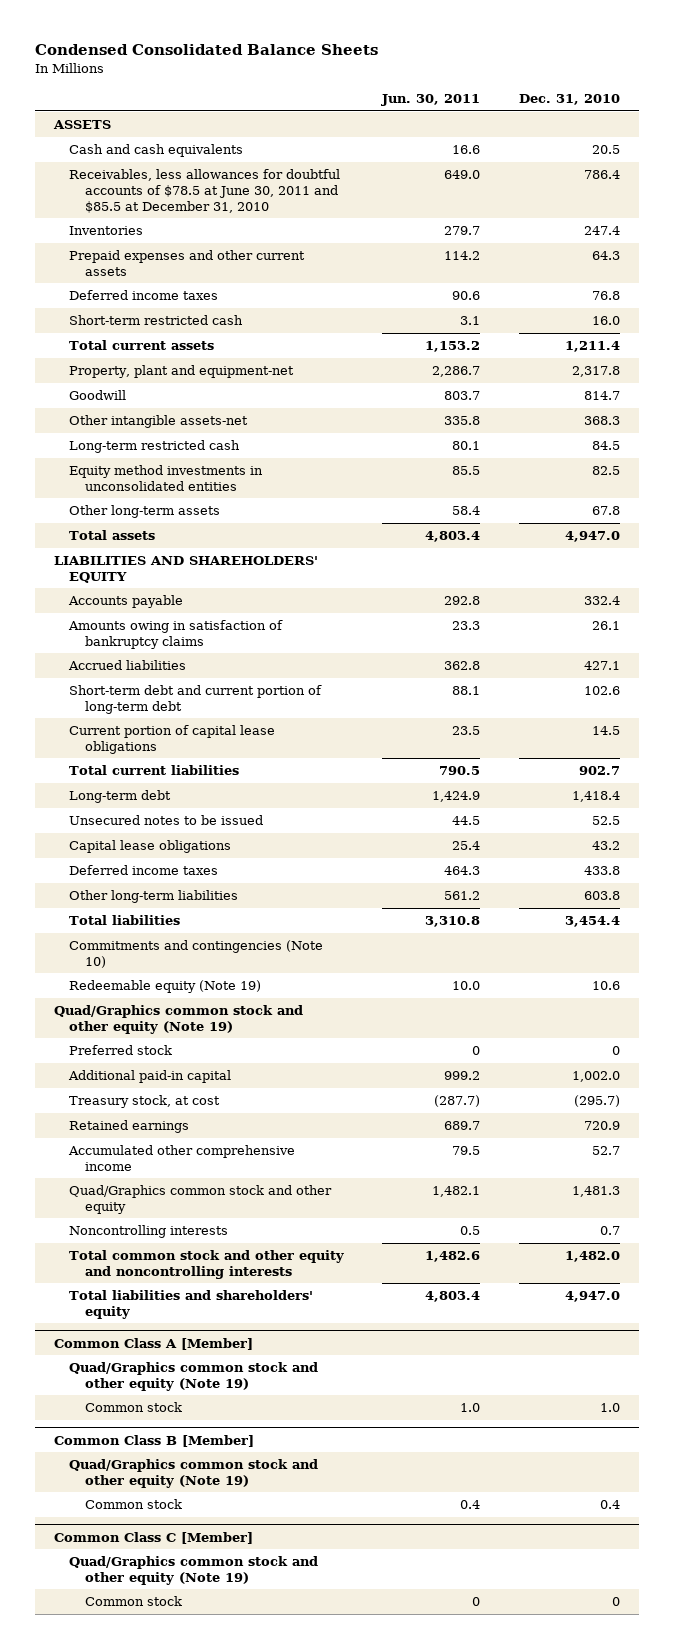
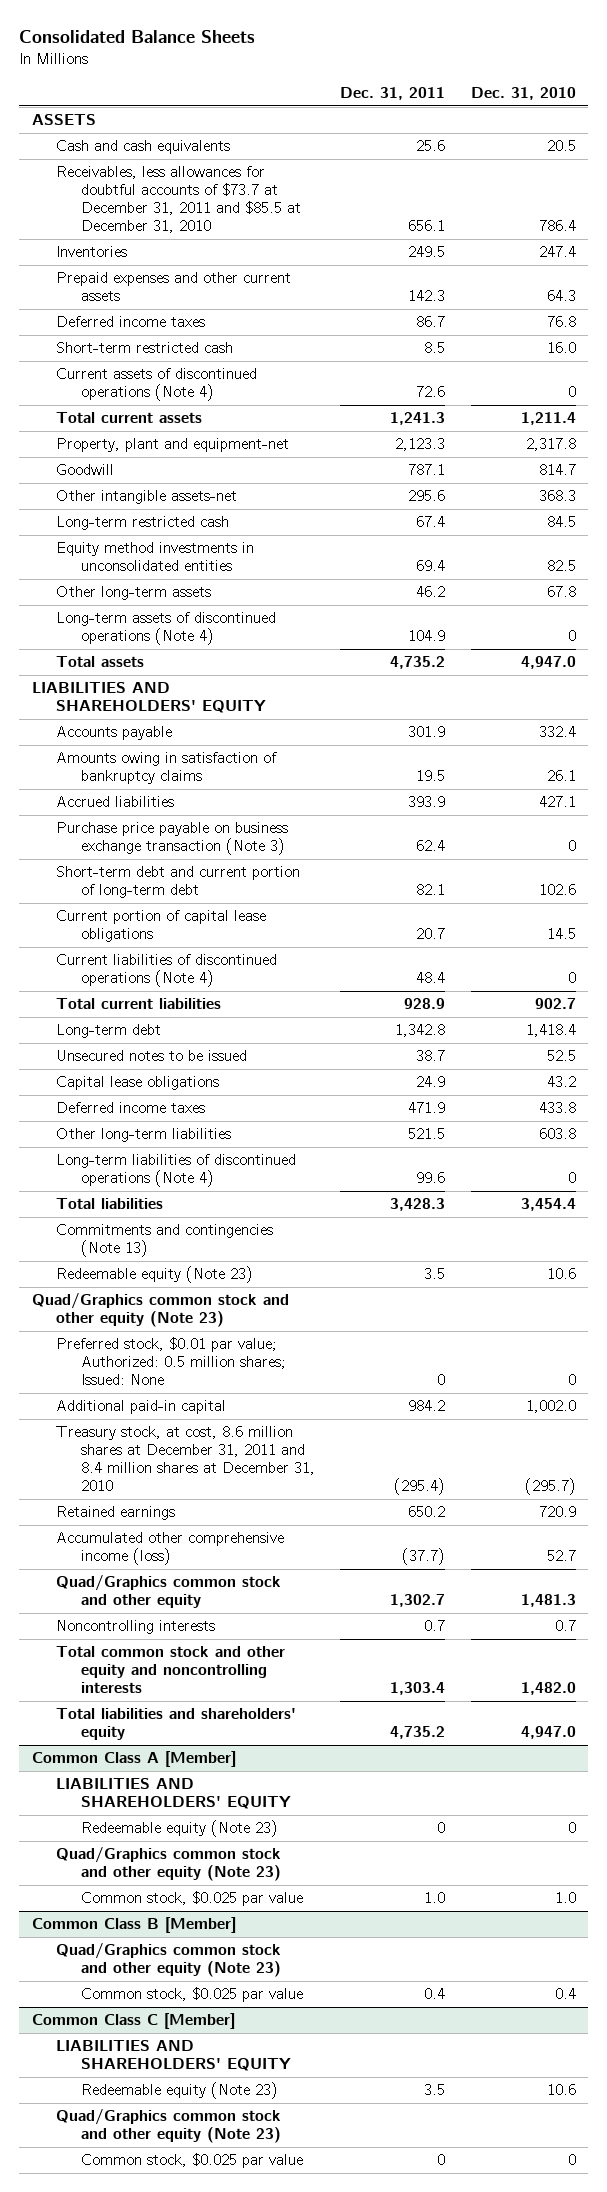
[34,44,378,56] Condensed Consolidated Balance Sheets -> [19,30,256,44] Consolidated Balance Sheets
[381,94,481,107] Jun. 30, 2011 -> none
none -> [340,86,446,100] Dec. 31, 2011
[69,169,341,213] Receivables, less allowances for doubtful accounts of $78.5 at June 30, 2011 and $85.5 at December 31, 2010 -> [56,166,302,234] Receivables, less allowances for doubtful accounts of $73.7 at December 31, 2011 and $85.5 at December 31, 2010
none -> [56,368,258,402] Current assets of discontinued operations (Note 4)
none -> [56,612,277,646] Long-term assets of discontinued operations (Note 4)
none -> [56,822,289,856] Purchase price payable on business exchange transaction (Note 3)
none -> [56,954,278,988] Current liabilities of discontinued operations (Note 4)
none -> [56,1154,297,1188] Long-term liabilities of discontinued operations (Note 4)
[69,940,324,968] Commitments and contingencies (Note 10) -> [56,1224,274,1258] Commitments and contingencies (Note 13)
[69,980,262,994] Redeemable equity (Note 19) -> [56,1266,254,1284] Redeemable equity (Note 23)
[54,1005,304,1034] Quad/Graphics common stock and other equity (Note 19) -> [31,1293,289,1328] Quad/Graphics common stock and other equity (Note 23)
[69,1045,173,1056] Preferred stock -> [56,1337,287,1386] Preferred stock, $0.01 par value; Authorized: 0.5 million shares; Issued: None
[69,1095,221,1109] Treasury stock, at cost -> [56,1426,316,1492] Treasury stock, at cost, 8.6 million shares at December 31, 2011 and 8.4 million shares at December 31, 2010
[68,1145,296,1171] Accumulated other comprehensive income -> [56,1532,285,1566] Accumulated other comprehensive income (loss)
none -> [56,1778,292,1810] LIABILITIES AND SHAREHOLDERS' EQUITY
none -> [81,1820,279,1838] Redeemable equity (Note 23)
[69,1362,319,1391] Quad/Graphics common stock and other equity (Note 19) -> [56,1847,282,1882] Quad/Graphics common stock and other equity (Note 23)
[84,1402,182,1413] Common stock -> [81,1891,304,1907] Common stock, $0.025 par value
[69,1459,319,1488] Quad/Graphics common stock and other equity (Note 19) -> [56,1943,282,1978] Quad/Graphics common stock and other equity (Note 23)
[84,1499,182,1510] Common stock -> [81,1987,304,2003] Common stock, $0.025 par value
none -> [56,2040,292,2072] LIABILITIES AND SHAREHOLDERS' EQUITY
none -> [81,2082,279,2100] Redeemable equity (Note 23)
[69,1556,319,1585] Quad/Graphics common stock and other equity (Note 19) -> [56,2109,282,2144] Quad/Graphics common stock and other equity (Note 23)
[84,1596,182,1607] Common stock -> [81,2153,304,2169] Common stock, $0.025 par value

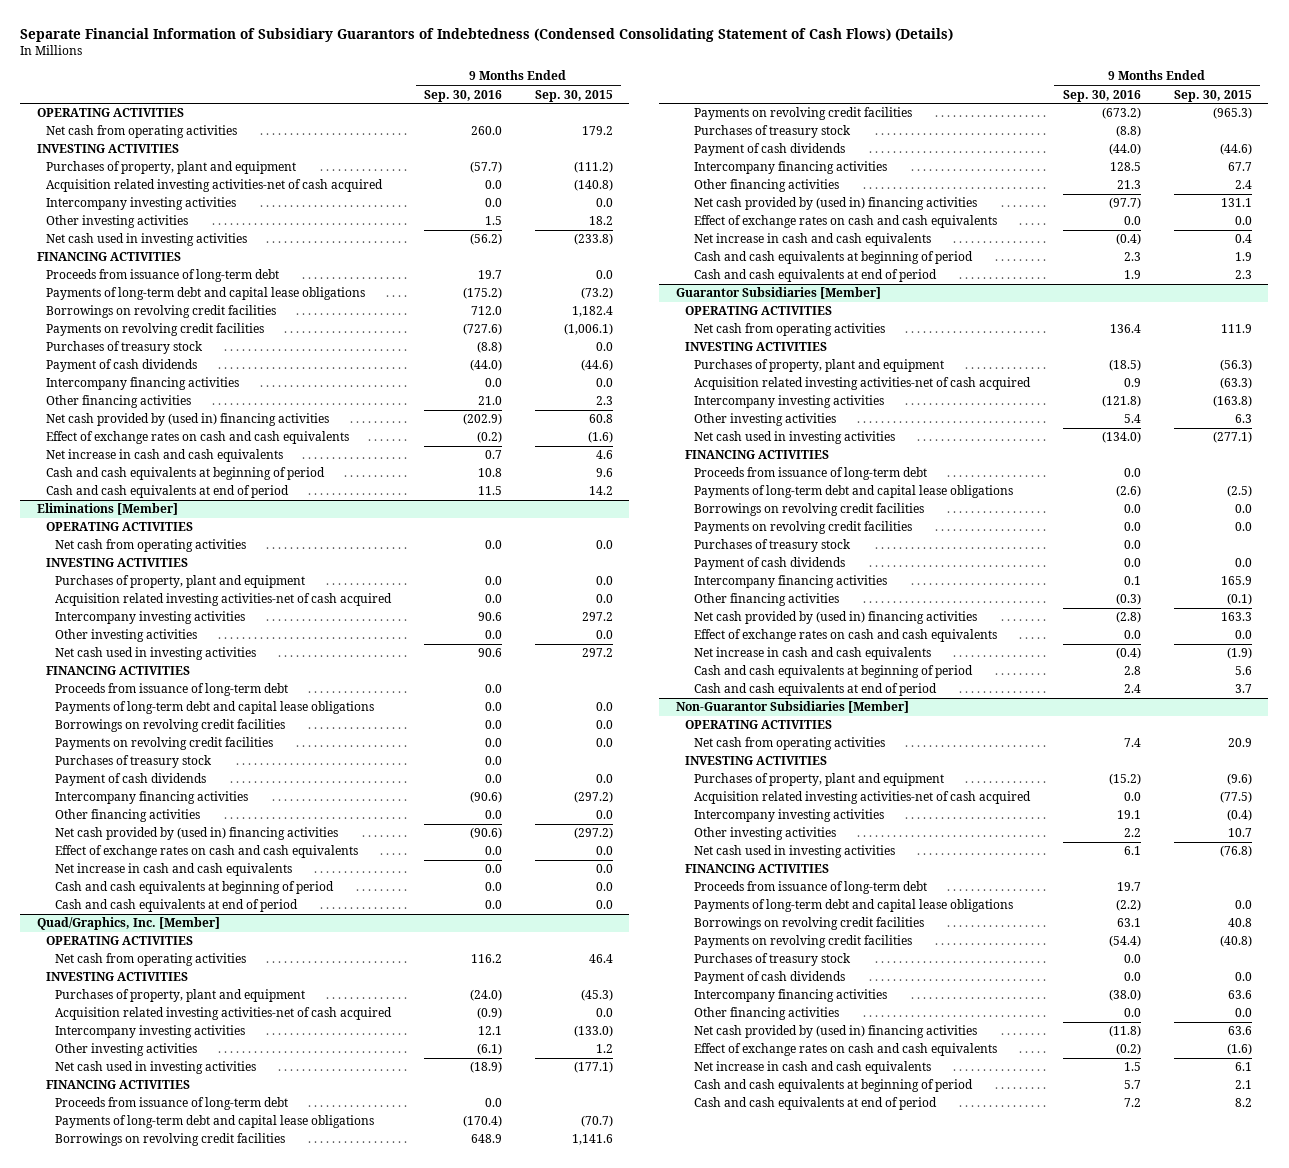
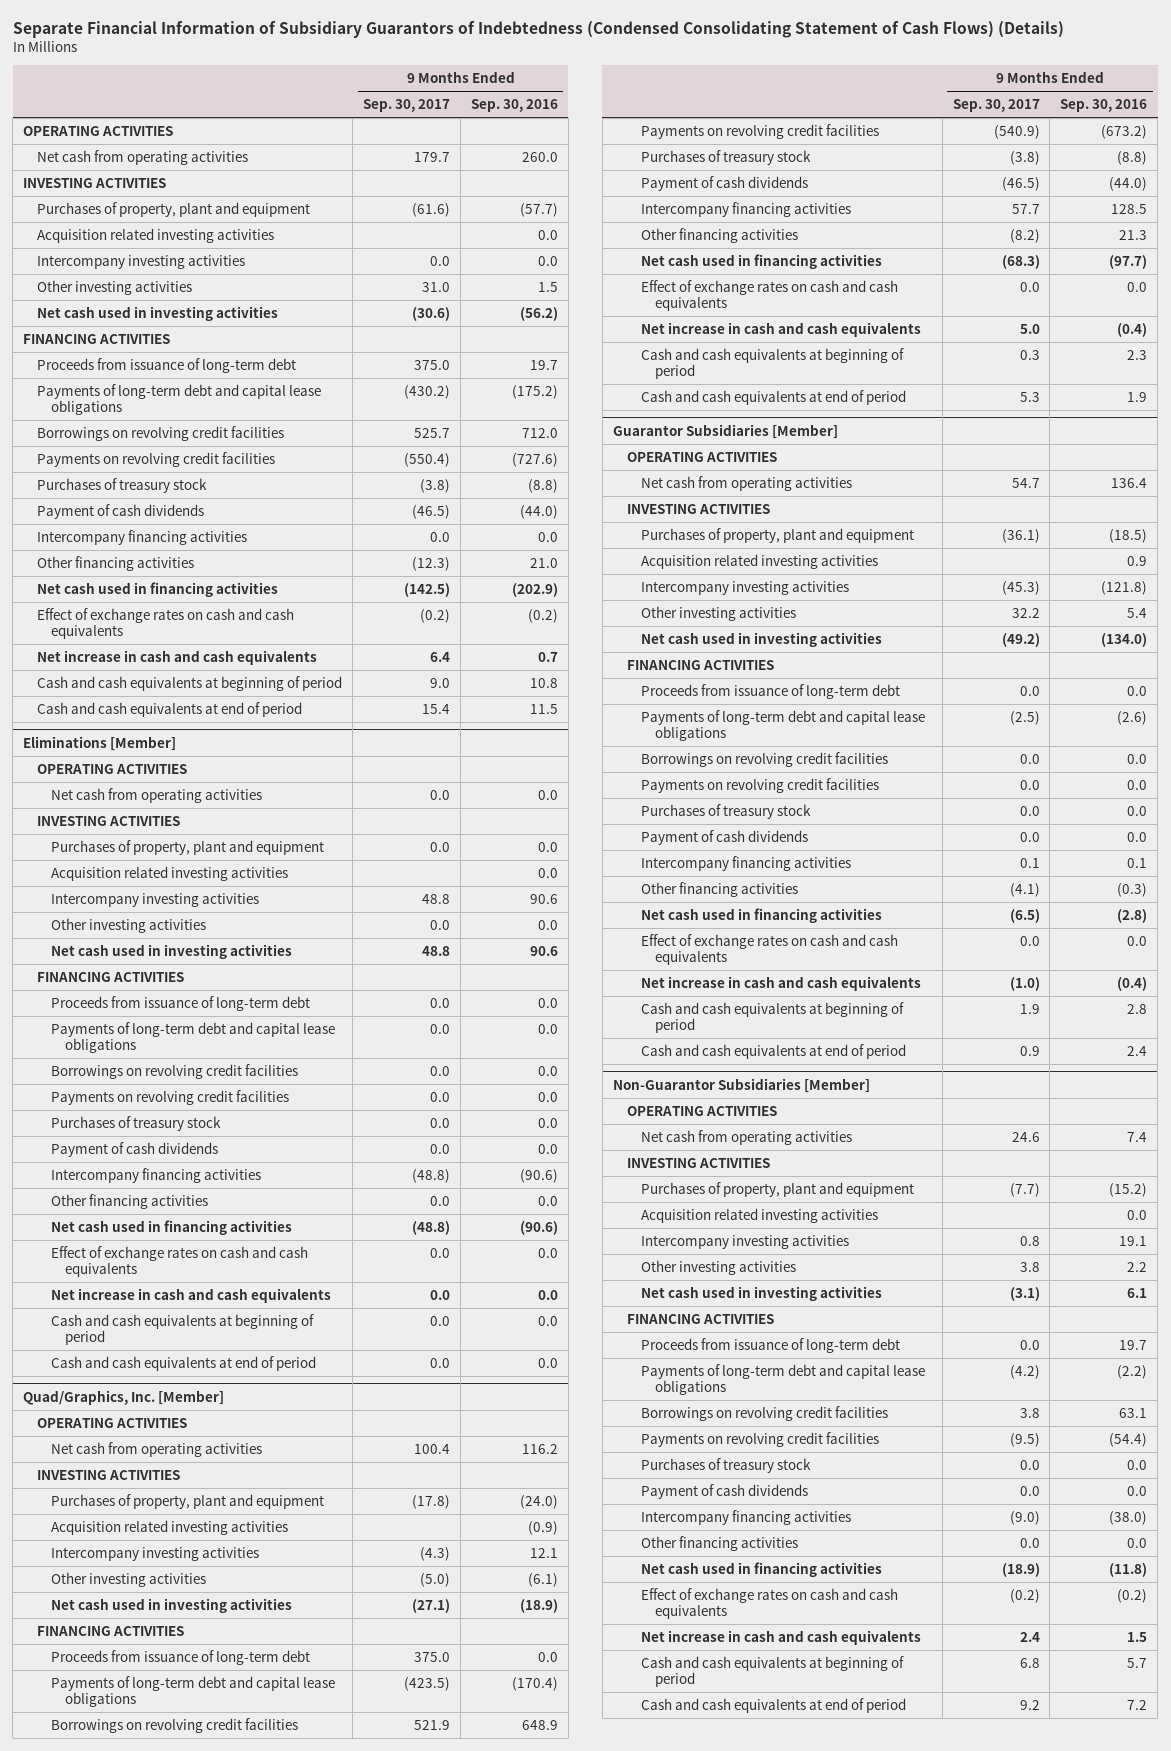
[534,89,613,102] Sep. 30, 2015 -> none
none -> [363,99,451,113] Sep. 30, 2017
[45,179,383,193] Acquisition related investing activities-net of cash acquired -> [37,227,275,243] Acquisition related investing activities
[45,413,329,427] Net cash provided by (used in) financing activities -> [37,581,279,597] Net cash used in financing activities
[55,593,393,607] Acquisition related investing activities-net of cash acquired -> [51,865,289,881] Acquisition related investing activities
[55,827,339,841] Net cash provided by (used in) financing activities -> [51,1219,293,1235] Net cash used in financing activities
[55,1007,393,1021] Acquisition related investing activities-net of cash acquired -> [51,1519,289,1535] Acquisition related investing activities
[693,197,977,211] Net cash provided by (used in) financing activities -> [640,253,882,269] Net cash used in financing activities
[693,377,1031,391] Acquisition related investing activities-net of cash acquired -> [640,553,878,569] Acquisition related investing activities
[693,611,977,625] Net cash provided by (used in) financing activities -> [640,907,882,923] Net cash used in financing activities
[693,791,1031,805] Acquisition related investing activities-net of cash acquired -> [640,1207,878,1223] Acquisition related investing activities
[693,1025,977,1039] Net cash provided by (used in) financing activities -> [640,1561,882,1577] Net cash used in financing activities

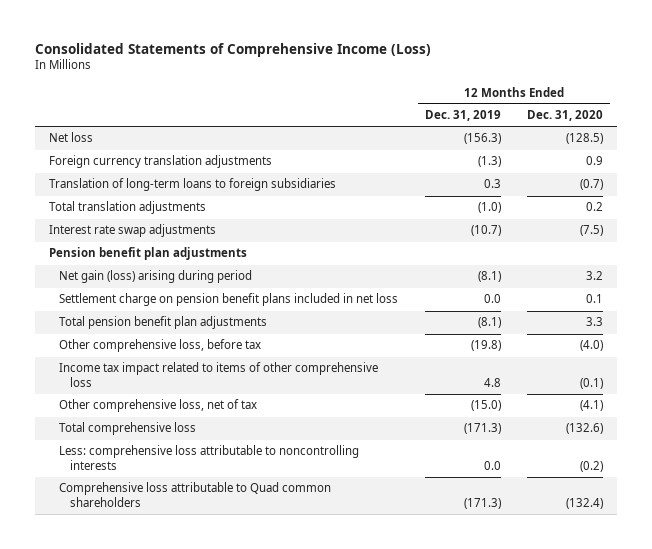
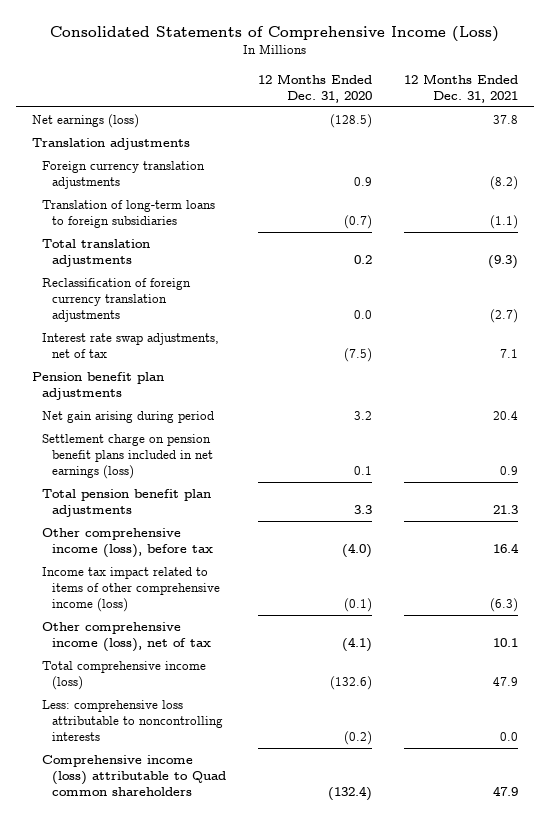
[424,110,501,122] Dec. 31, 2019 -> none
none -> [404,73,519,103] 12 Months Ended Dec. 31, 2021
[48,132,93,143] Net loss -> [32,114,140,129] Net earnings (loss)
none -> [32,138,191,151] Translation adjustments
none -> [41,278,191,323] Reclassification of foreign currency translation adjustments
[48,224,216,238] Interest rate swap adjustments -> [41,333,219,359] Interest rate swap adjustments, net of tax
[59,270,253,284] Net gain (loss) arising during period -> [41,411,214,424] Net gain arising during period
[59,293,399,307] Settlement charge on pension benefit plans included in net loss -> [41,434,213,480] Settlement charge on pension benefit plans included in net earnings (loss)
[59,339,262,353] Other comprehensive loss, before tax -> [41,528,213,559] Other comprehensive income (loss), before tax
[59,362,379,387] Income tax impact related to items of other comprehensive loss -> [41,567,220,613] Income tax impact related to items of other comprehensive income (loss)
[59,399,258,413] Other comprehensive loss, net of tax -> [41,622,211,653] Other comprehensive income (loss), net of tax
[59,422,197,436] Total comprehensive loss -> [41,661,206,691] Total comprehensive income (loss)
[59,482,332,507] Comprehensive loss attributable to Quad common shareholders -> [41,755,226,797] Comprehensive income (loss) attributable to Quad common shareholders

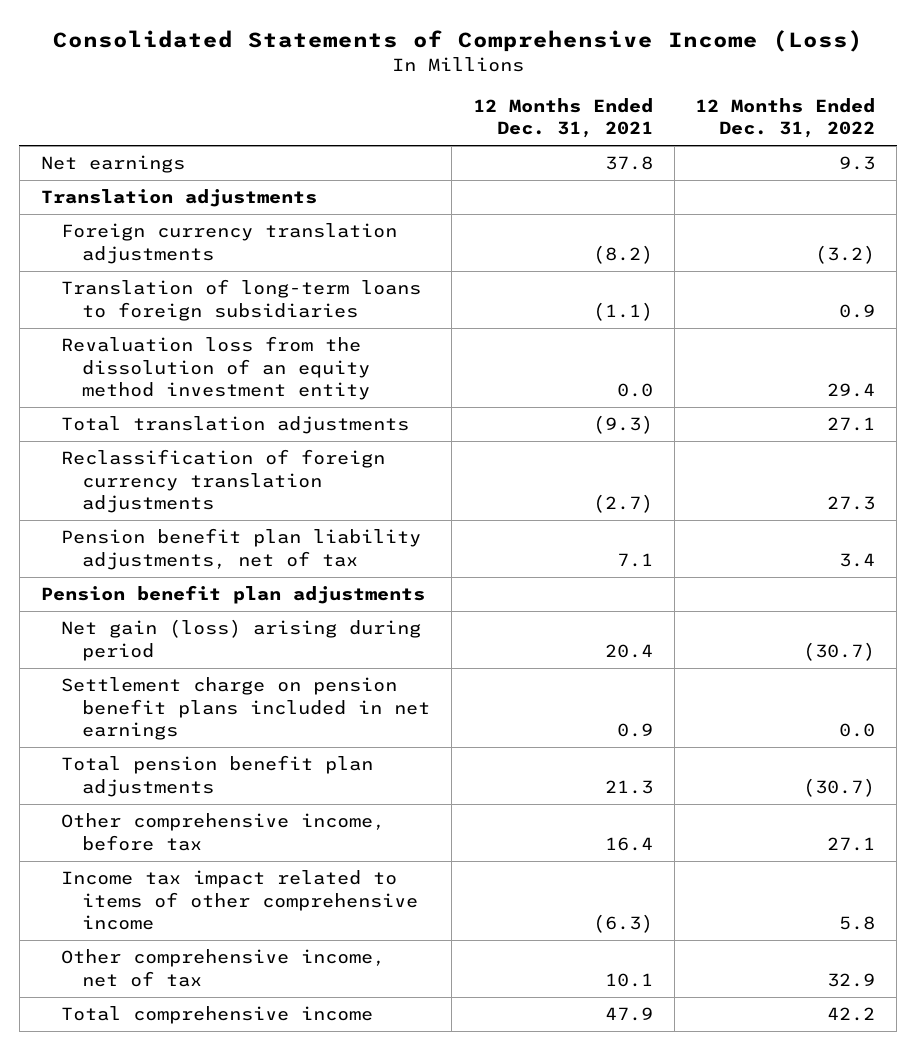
[257,73,372,103] 12 Months Ended Dec. 31, 2020 -> none
none -> [695,97,876,139] 12 Months Ended Dec. 31, 2022
[32,114,140,129] Net earnings (loss) -> [40,155,185,174] Net earnings
none -> [61,336,371,401] Revaluation loss from the dissolution of an equity method investment entity
[41,333,219,359] Interest rate swap adjustments, net of tax -> [61,528,422,570] Pension benefit plan liability adjustments, net of tax
[41,411,214,424] Net gain arising during period -> [61,619,422,661] Net gain (loss) arising during period
[41,434,213,480] Settlement charge on pension benefit plans included in net earnings (loss) -> [61,677,431,741] Settlement charge on pension benefit plans included in net earnings
[41,700,223,742] Less: comprehensive loss attributable to noncontrolling interests -> none
[41,755,226,797] Comprehensive income (loss) attributable to Quad common shareholders -> none
[41,528,213,559] Other comprehensive income (loss), before tax -> [61,813,386,851] Other comprehensive income, before tax
[41,567,220,613] Income tax impact related to items of other comprehensive income (loss) -> [61,870,419,931] Income tax impact related to items of other comprehensive income
[41,622,211,653] Other comprehensive income (loss), net of tax -> [61,949,386,987] Other comprehensive income, net of tax
[41,661,206,691] Total comprehensive income (loss) -> [61,1006,374,1025] Total comprehensive income

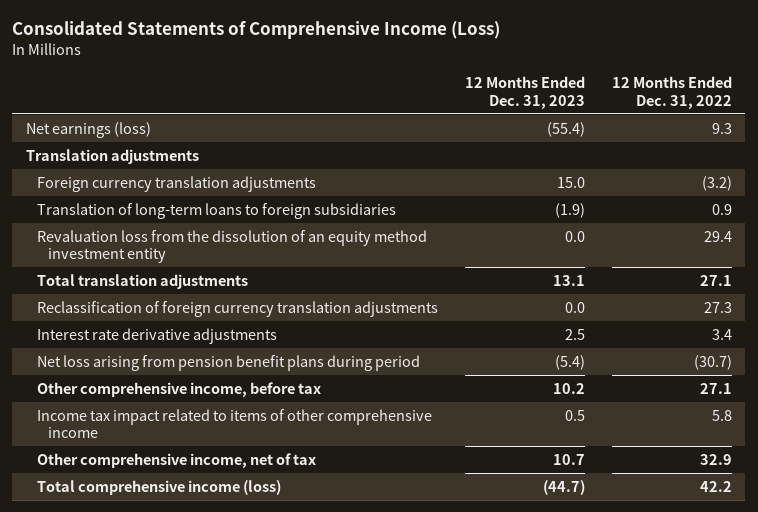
[472,97,653,139] 12 Months Ended Dec. 31, 2021 -> none
none -> [464,76,585,109] 12 Months Ended Dec. 31, 2023
[40,155,185,174] Net earnings -> [25,121,151,138] Net earnings (loss)
[40,585,425,605] Pension benefit plan adjustments -> none
[61,677,431,741] Settlement charge on pension benefit plans included in net earnings -> none
[61,755,374,797] Total pension benefit plan adjustments -> none
[61,528,422,570] Pension benefit plan liability adjustments, net of tax -> [37,327,278,344] Interest rate derivative adjustments
[61,619,422,661] Net gain (loss) arising during period -> [37,354,421,371] Net loss arising from pension benefit plans during period
[61,1006,374,1025] Total comprehensive income -> [37,479,282,495] Total comprehensive income (loss)

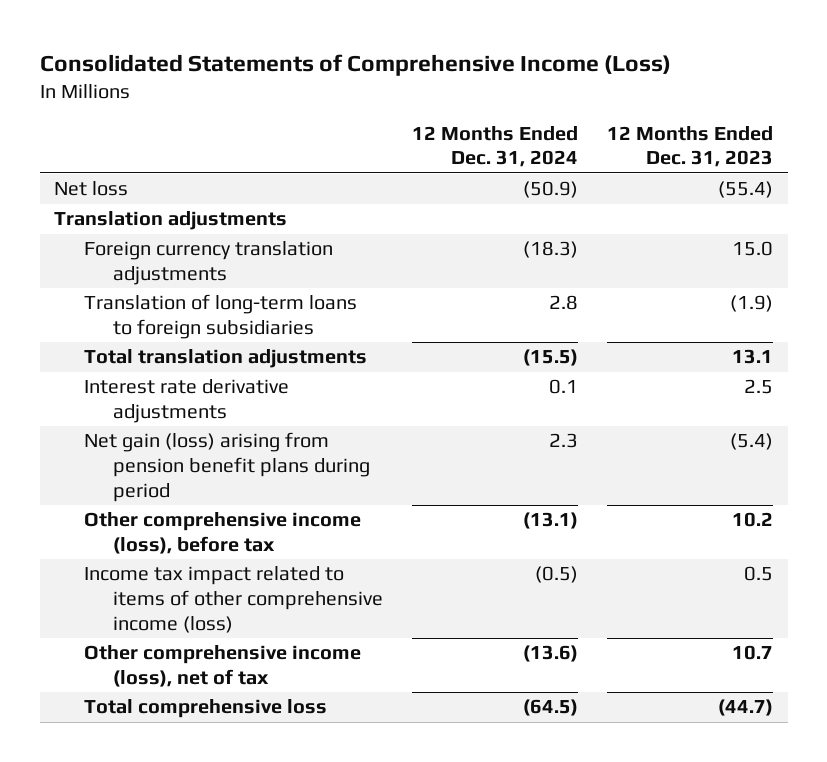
[611,76,732,109] 12 Months Ended Dec. 31, 2022 -> none
none -> [412,125,579,168] 12 Months Ended Dec. 31, 2024
[25,121,151,138] Net earnings (loss) -> [54,181,129,197] Net loss
[37,229,428,264] Revaluation loss from the dissolution of an equity method investment entity -> none
[37,300,439,317] Reclassification of foreign currency translation adjustments -> none
[37,354,421,371] Net loss arising from pension benefit plans during period -> [83,432,371,502] Net gain (loss) arising from pension benefit plans during period
[37,381,322,397] Other comprehensive income, before tax -> [83,512,361,555] Other comprehensive income (loss), before tax
[37,408,433,439] Income tax impact related to items of other comprehensive income -> [83,566,384,633] Income tax impact related to items of other comprehensive income (loss)
[37,452,317,468] Other comprehensive income, net of tax -> [83,645,361,688] Other comprehensive income (loss), net of tax
[37,479,282,495] Total comprehensive income (loss) -> [83,699,327,719] Total comprehensive loss

